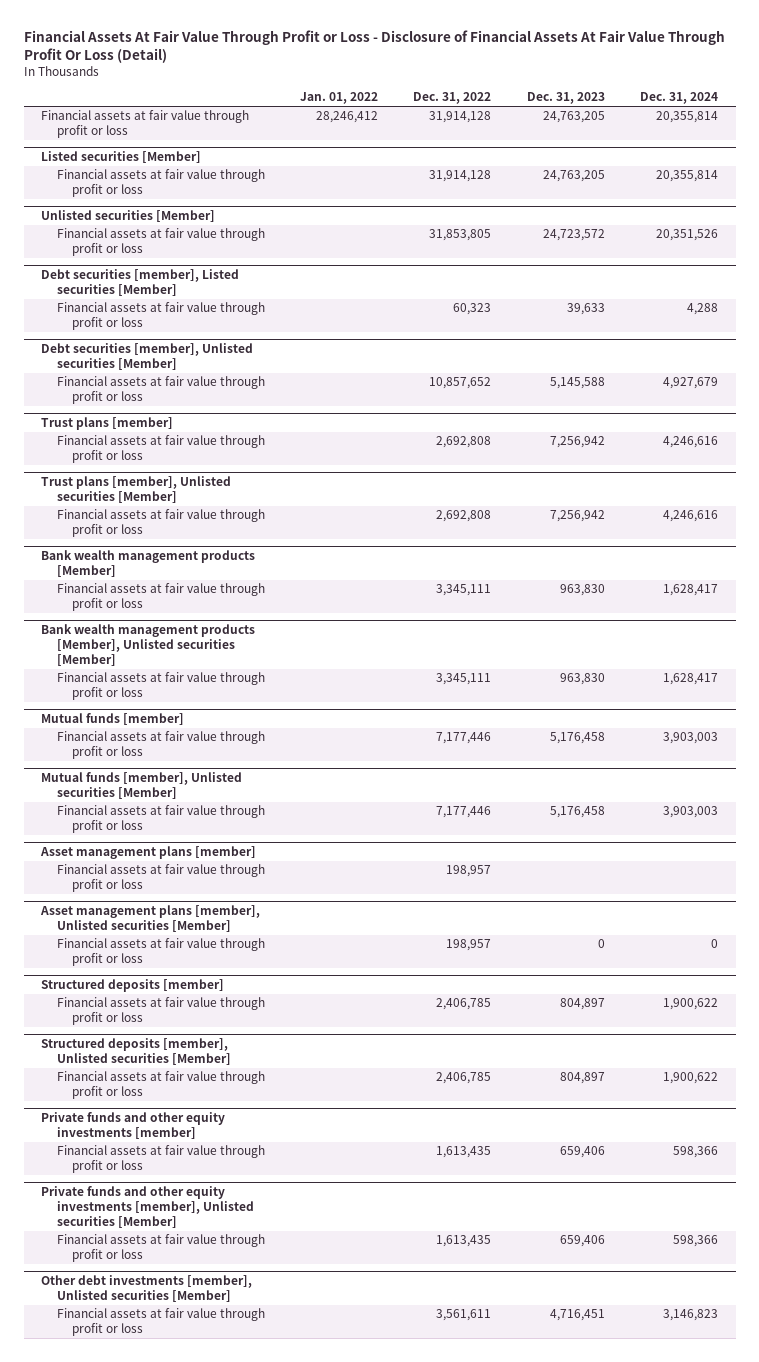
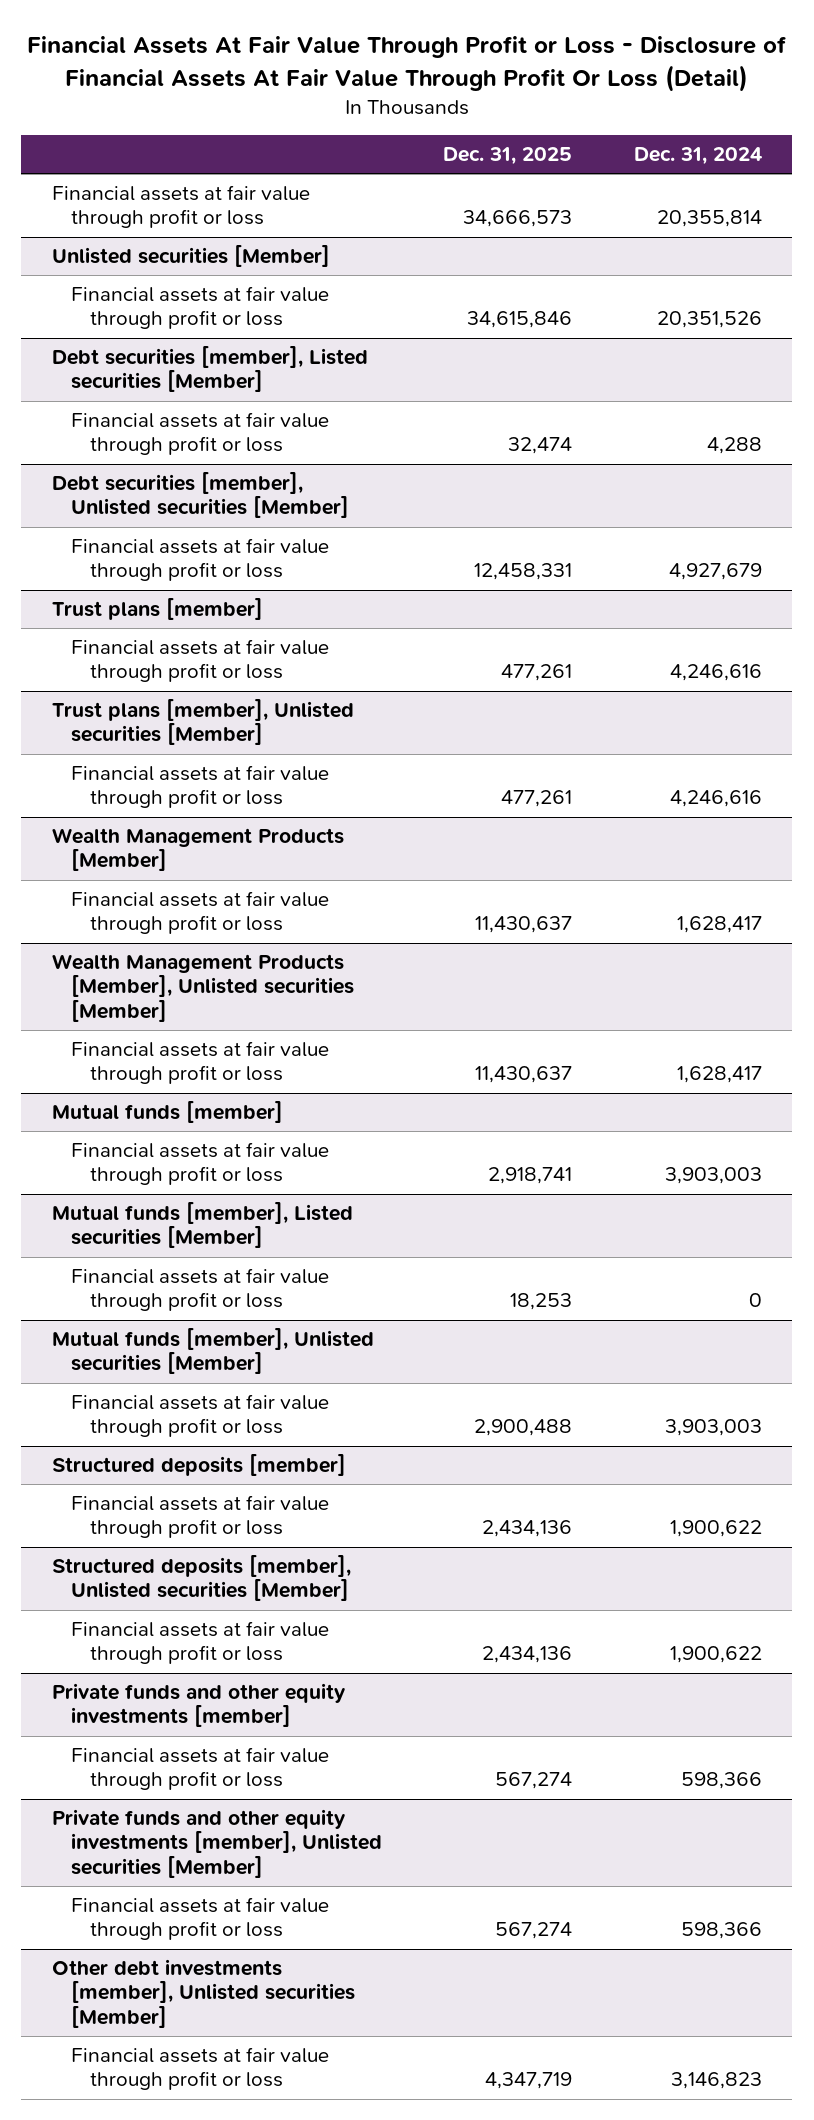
[300,92,379,105] Jan. 01, 2022 -> none
[413,92,492,105] Dec. 31, 2022 -> none
[526,92,605,105] Dec. 31, 2023 -> none
none -> [443,147,573,166] Dec. 31, 2025
[41,150,202,163] Listed securities [Member] -> none
[56,169,265,198] Financial assets at fair value through profit or loss -> none
[41,549,256,577] Bank wealth management products [Member] -> [51,828,344,872] Wealth Management Products [Member]
[41,623,256,667] Bank wealth management products [Member], Unlisted securities [Member] -> [51,954,354,1022] Wealth Management Products [Member], Unlisted securities [Member]
none -> [51,1202,353,1249] Mutual funds [member], Listed securities [Member]
none -> [70,1268,329,1312] Financial assets at fair value through profit or loss
[40,845,257,859] Asset management plans [member] -> none
[56,864,265,893] Financial assets at fair value through profit or loss -> none
[40,904,261,932] Asset management plans [member], Unlisted securities [Member] -> none
[56,938,265,967] Financial assets at fair value through profit or loss -> none

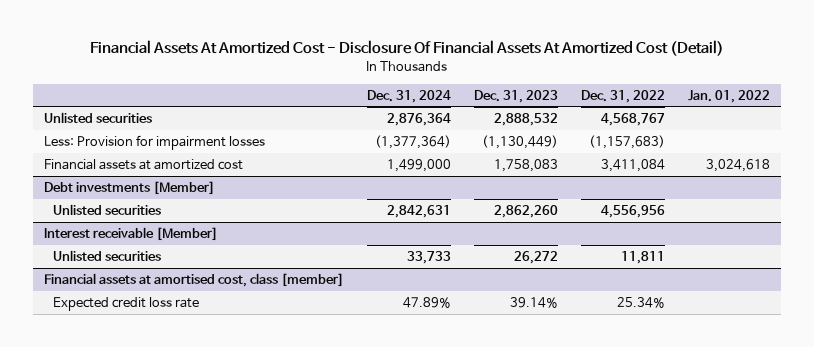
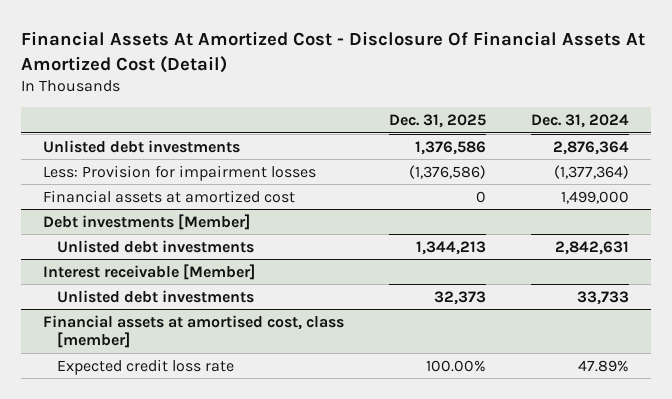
[473,89,558,103] Dec. 31, 2023 -> none
[580,89,665,103] Dec. 31, 2022 -> none
[687,89,770,103] Jan. 01, 2022 -> none
none -> [388,113,486,128] Dec. 31, 2025
[44,111,153,123] Unlisted securities -> [43,139,241,153] Unlisted debt investments
[53,203,162,215] Unlisted securities -> [56,239,254,253] Unlisted debt investments
[53,249,162,261] Unlisted securities -> [56,289,254,303] Unlisted debt investments

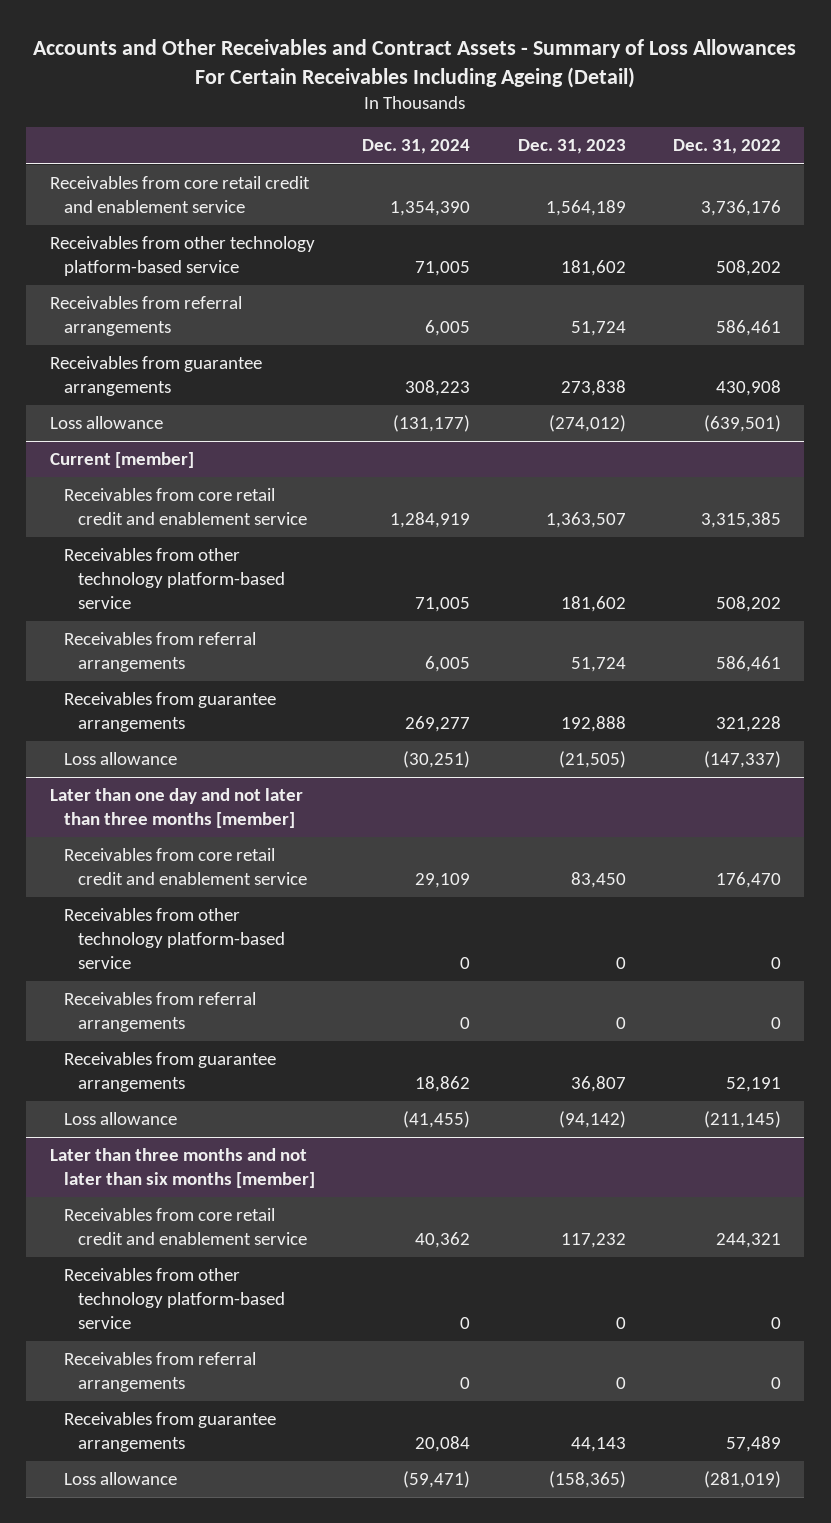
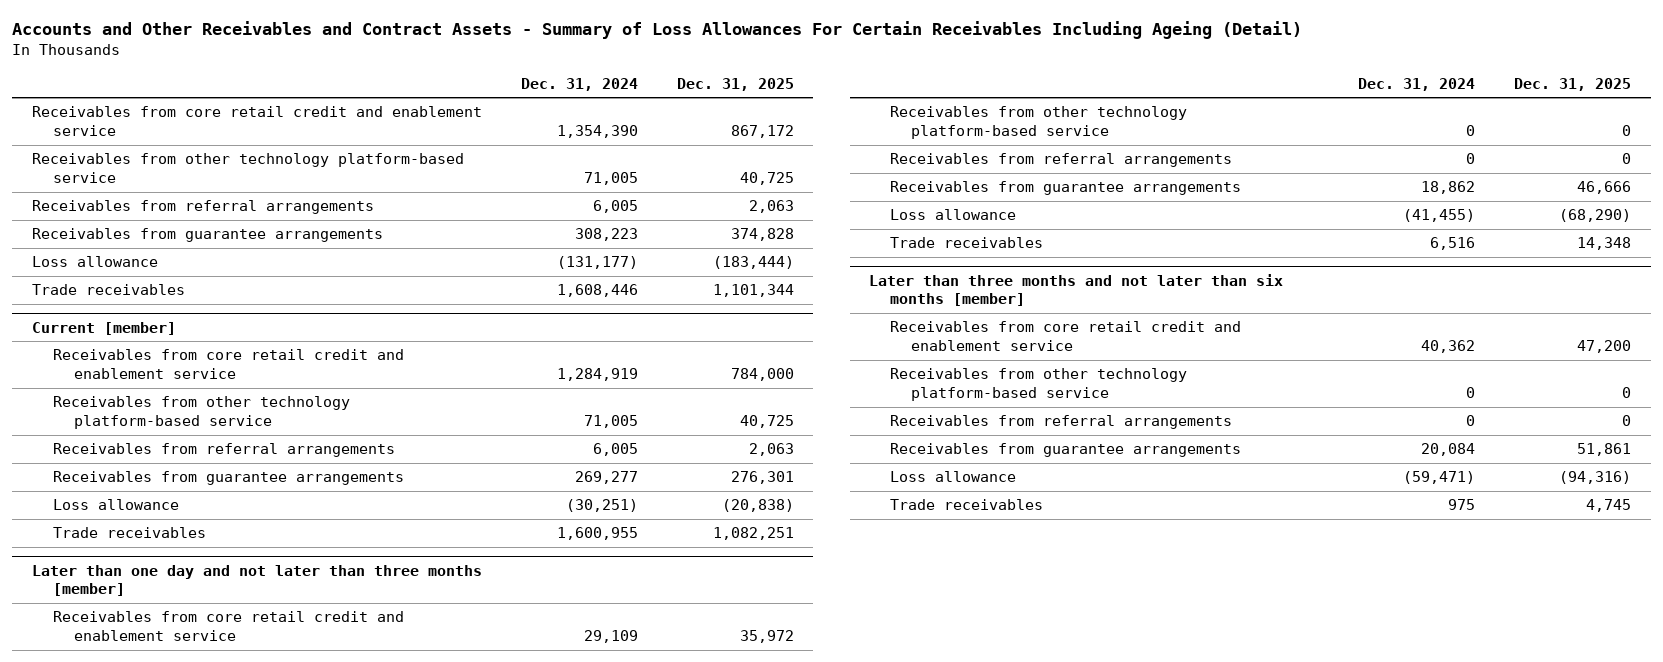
[517,139,626,155] Dec. 31, 2023 -> none
[672,139,781,155] Dec. 31, 2022 -> none
none -> [676,77,794,91] Dec. 31, 2025
none -> [31,284,185,296] Trade receivables
none -> [52,527,206,539] Trade receivables
none -> [890,237,1044,249] Trade receivables
none -> [890,499,1044,511] Trade receivables

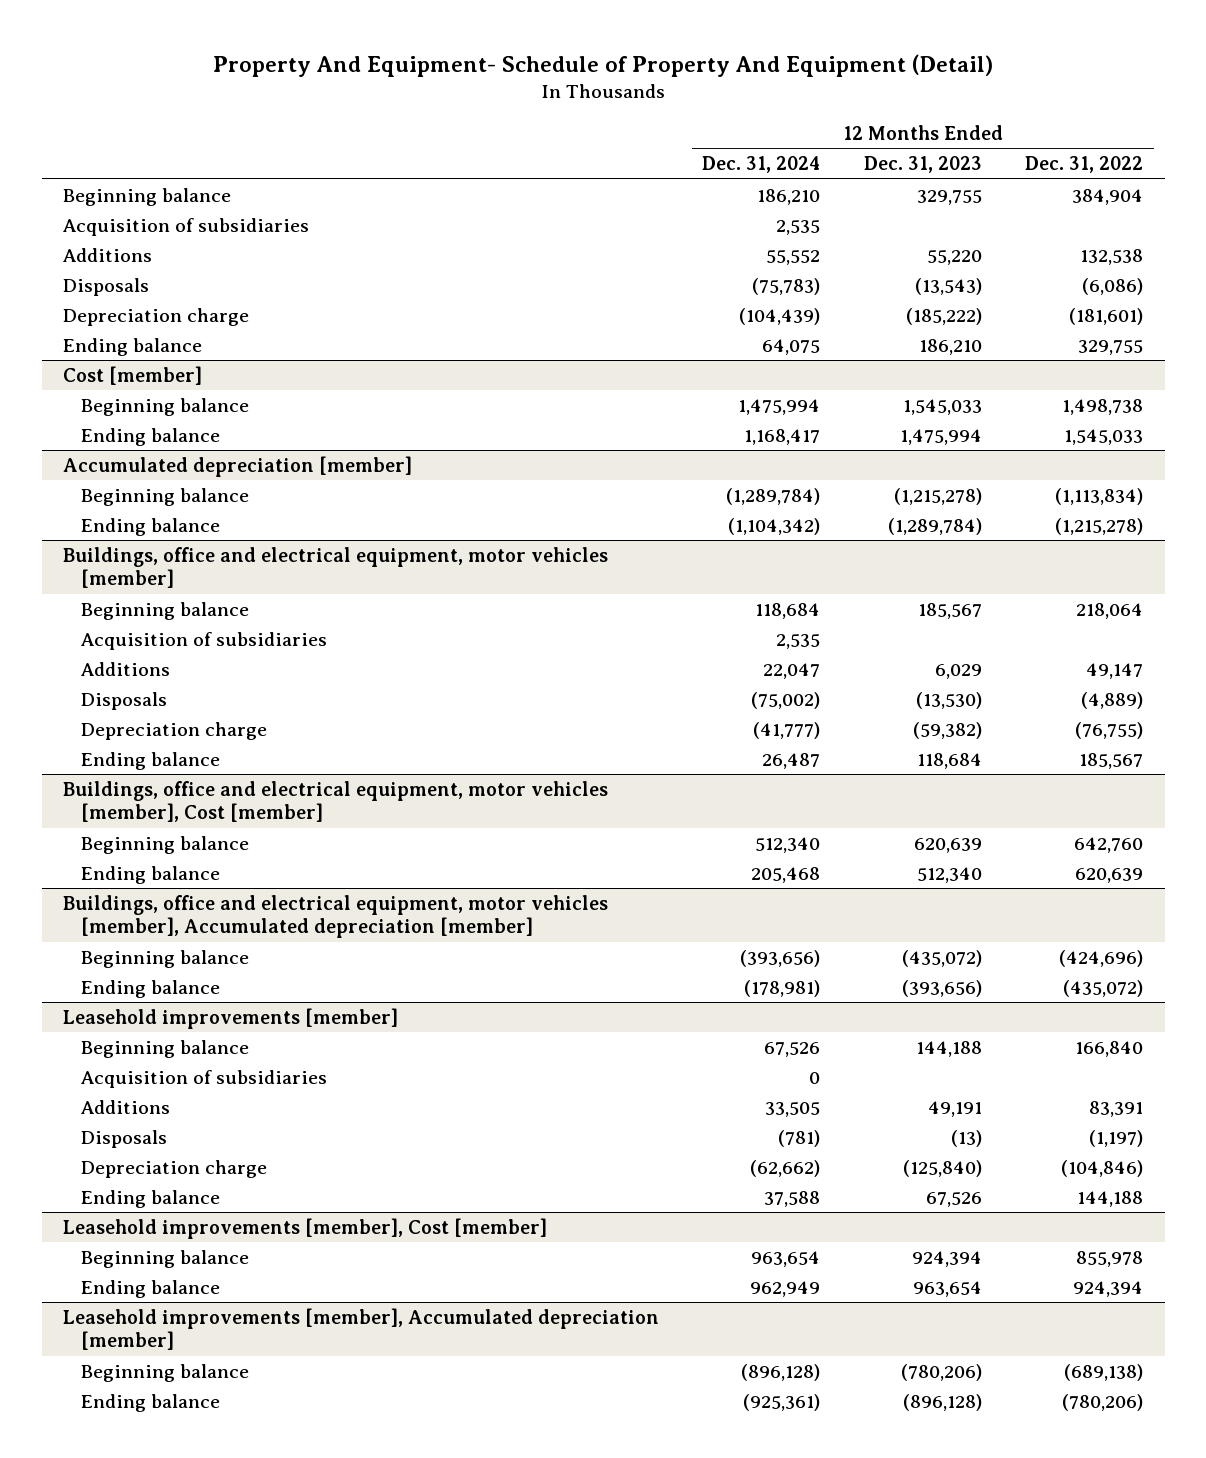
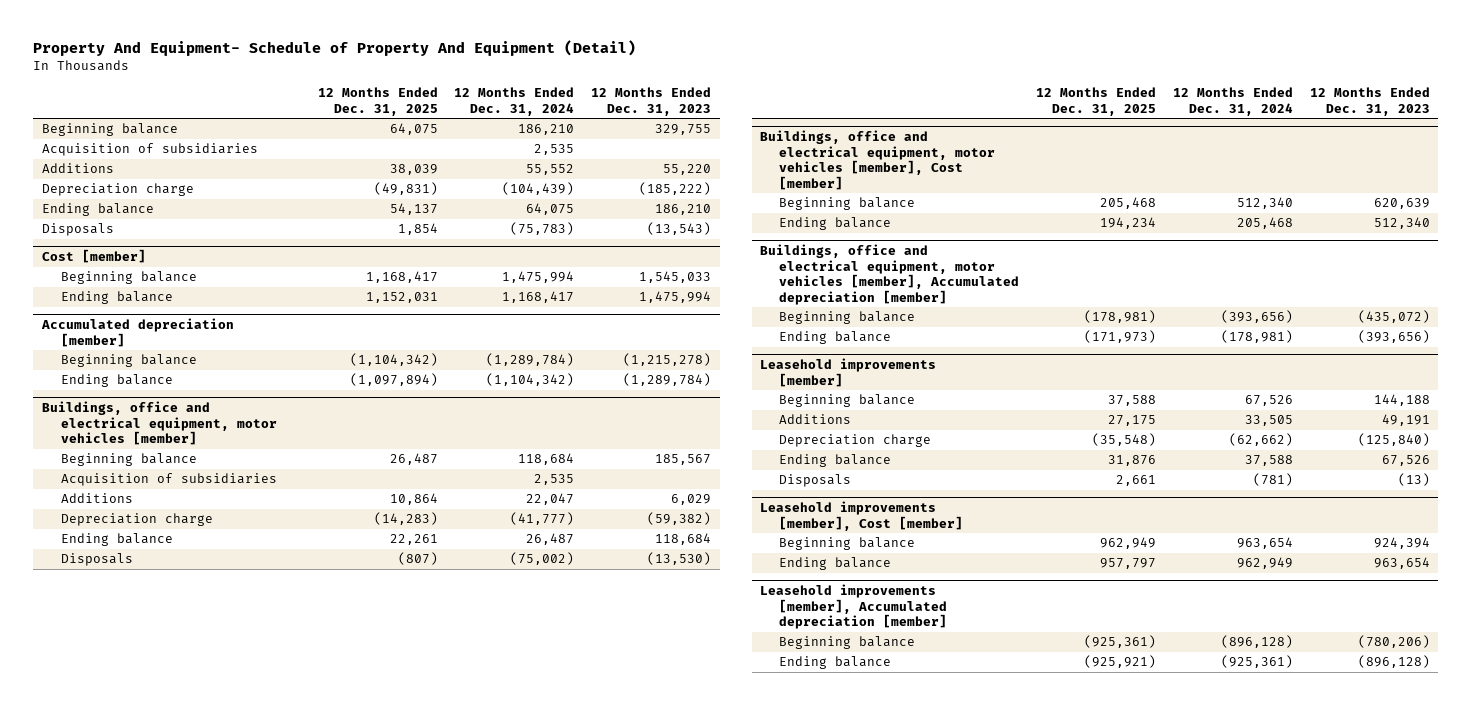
[1025,156,1144,174] Dec. 31, 2022 -> none
none -> [317,87,438,116] 12 Months Ended Dec. 31, 2025
[63,277,150,296] Disposals -> [41,223,114,237] Disposals
[80,691,167,710] Disposals -> [60,553,133,567] Disposals
[80,1069,327,1088] Acquisition of subsidiaries -> none
[80,1129,167,1148] Disposals -> [778,474,851,488] Disposals

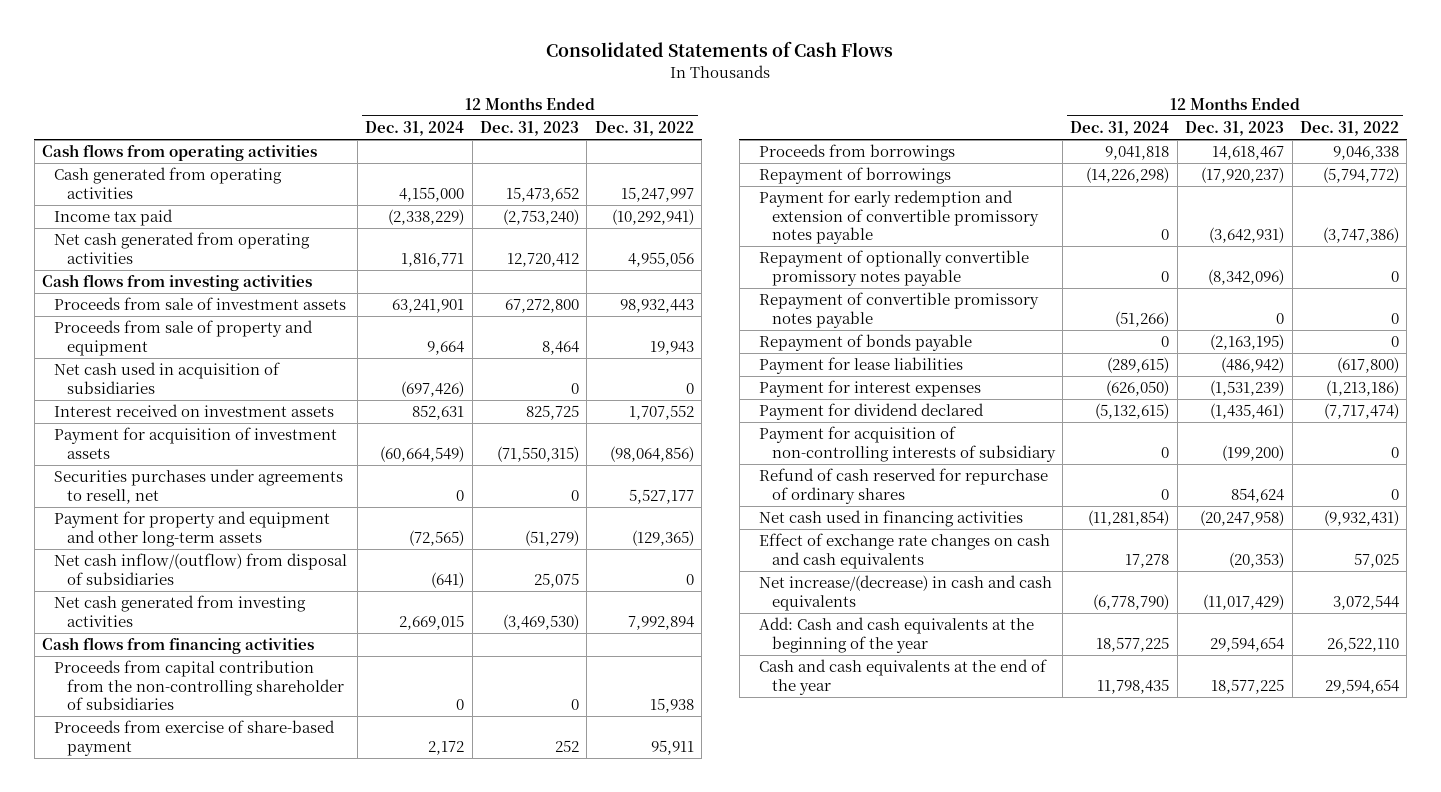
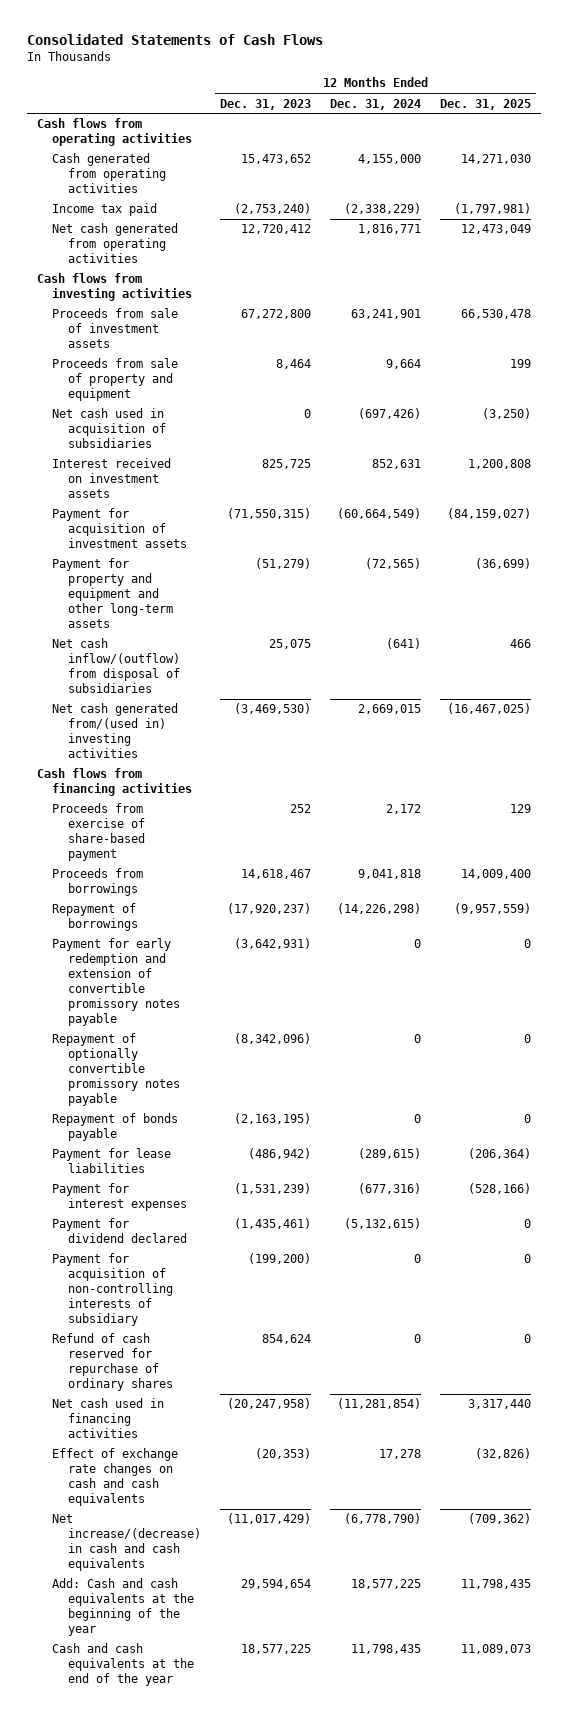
[594,121,694,137] Dec. 31, 2022 -> none
none -> [440,98,532,110] Dec. 31, 2025
[54,469,344,504] Securities purchases under agreements to resell, net -> none
[54,595,307,627] Net cash generated from investing activities -> [52,703,179,759] Net cash generated from/(used in) investing activities
[54,660,344,711] Proceeds from capital contribution from the non-controlling shareholder of subsidiaries -> none
[759,292,1040,328] Repayment of convertible promissory notes payable -> none
[1106,380,1170,397] (626,050) -> [358,1183,422,1195] (677,316)

